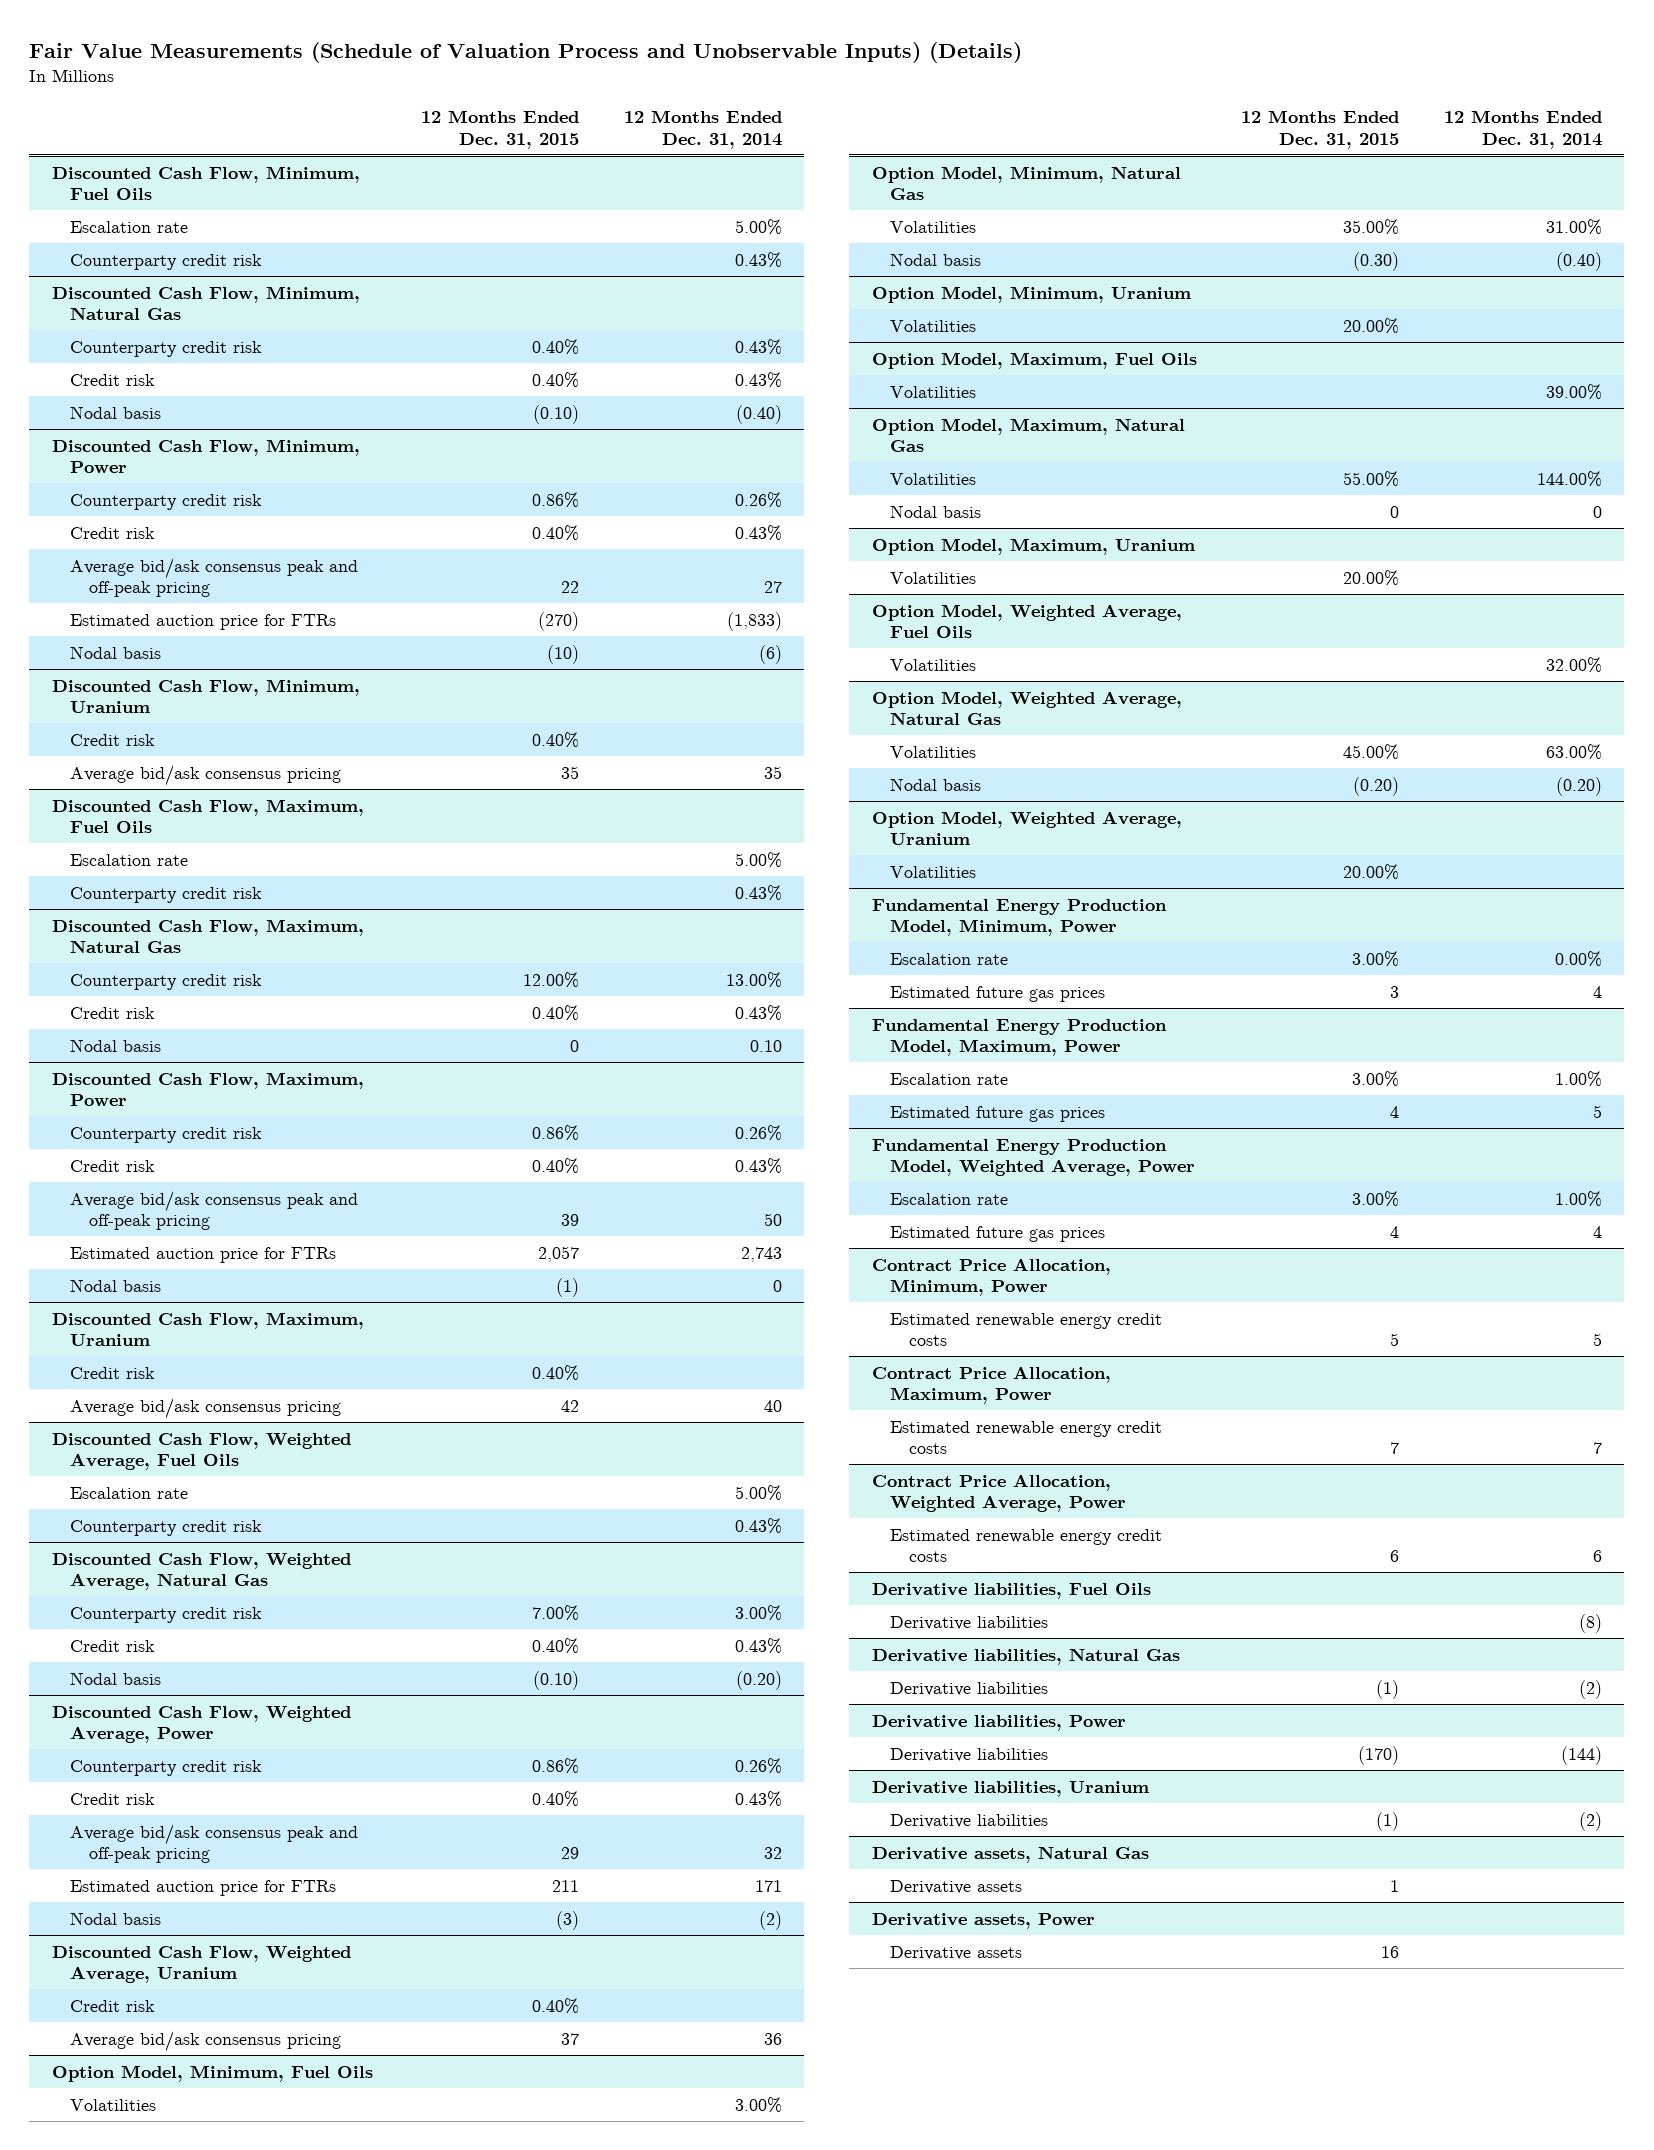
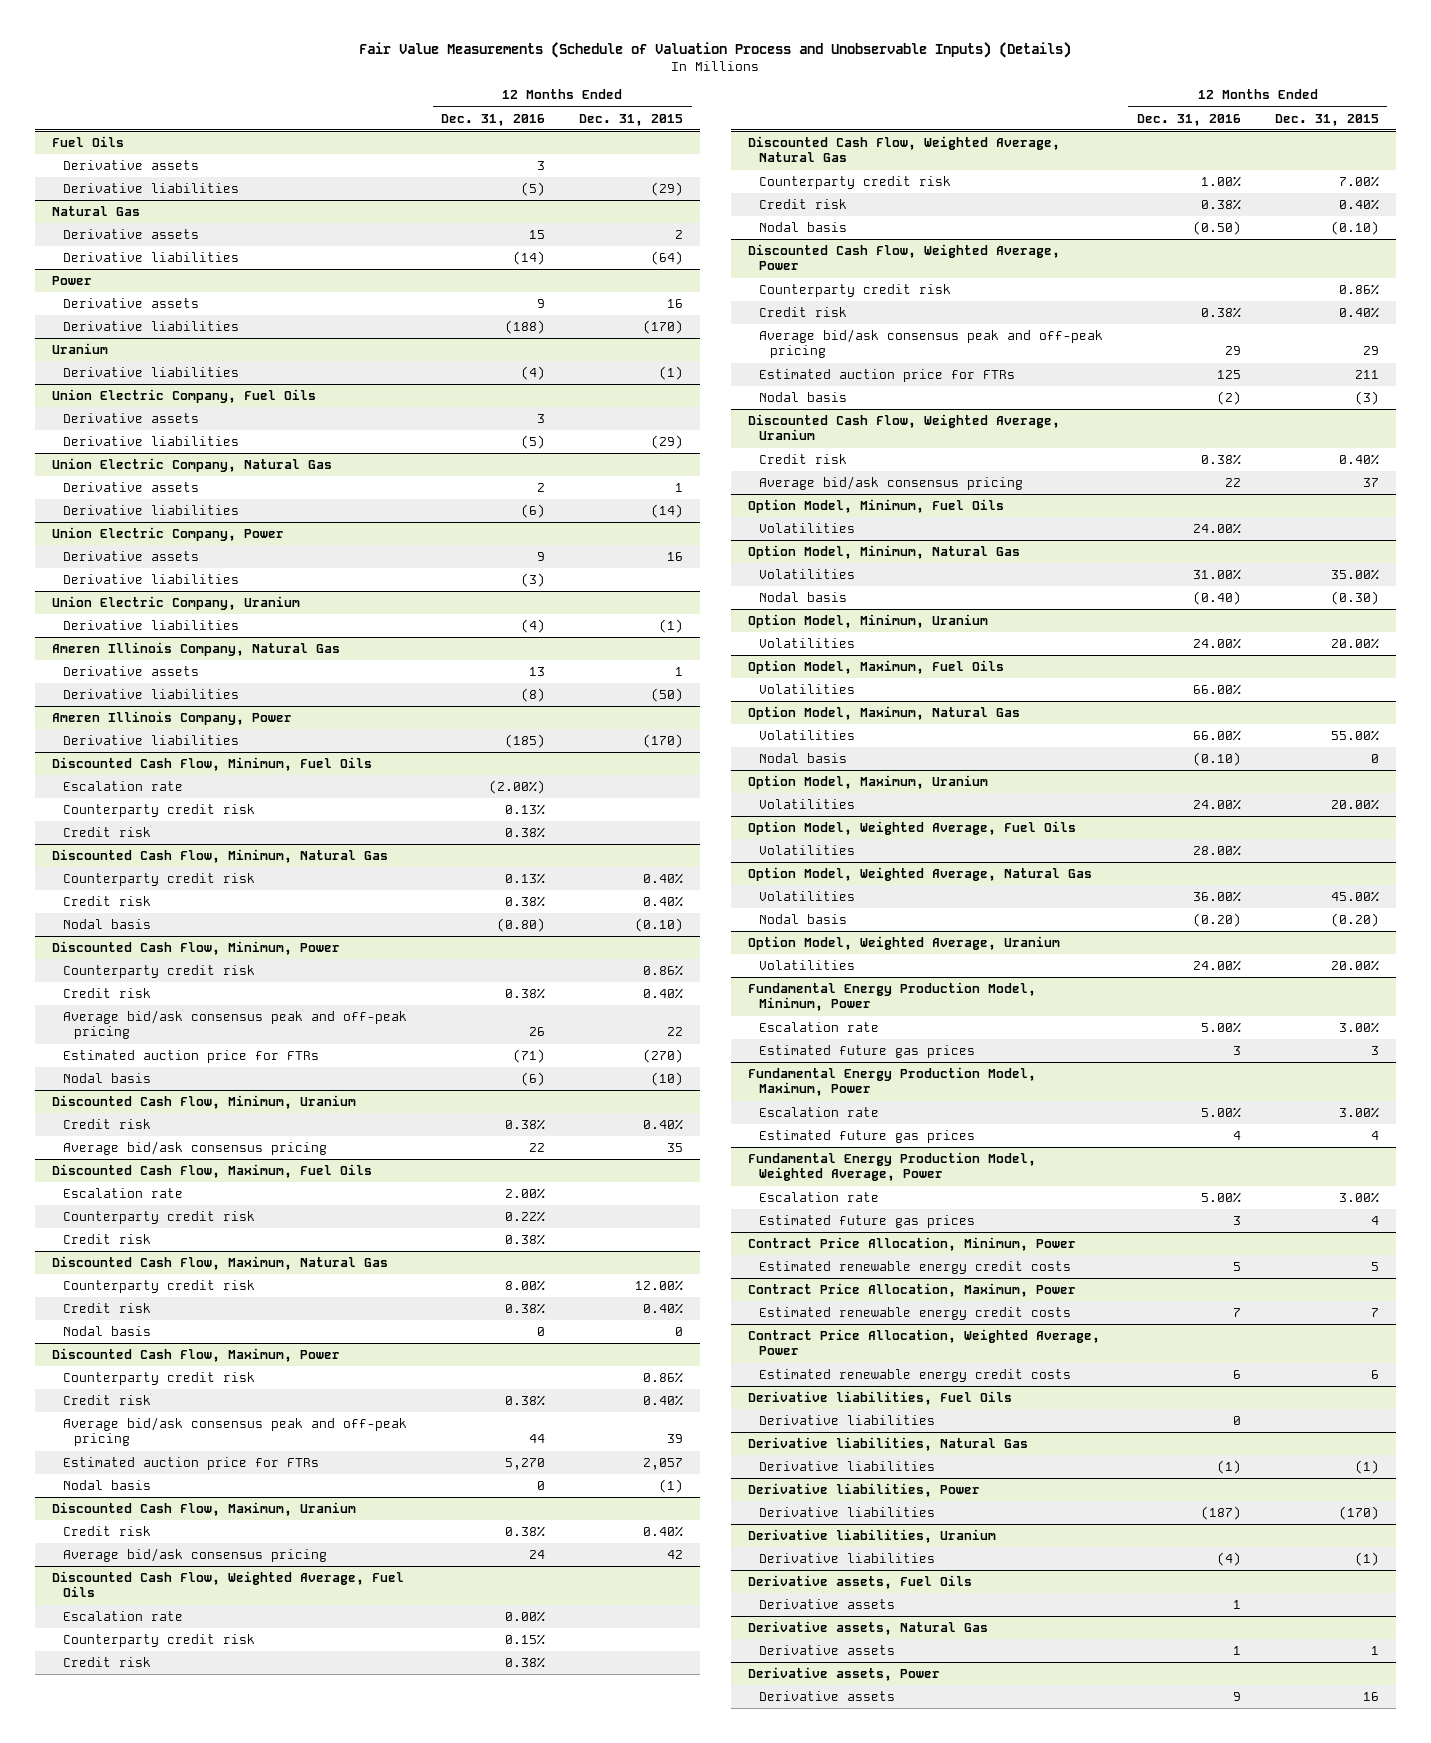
[623,109,782,149] 12 Months Ended Dec. 31, 2014 -> none
none -> [441,113,546,126] Dec. 31, 2016
none -> [52,135,125,147] Fuel Oils
none -> [63,159,200,170] Derivative assets
none -> [63,182,240,193] Derivative liabilities
none -> [52,205,141,216] Natural Gas
none -> [63,228,200,239] Derivative assets
none -> [63,251,240,262] Derivative liabilities
none -> [52,275,93,285] Power
none -> [63,297,200,308] Derivative assets
none -> [63,320,240,331] Derivative liabilities
none -> [52,342,109,354] Uranium
none -> [63,366,240,377] Derivative liabilities
none -> [52,388,317,403] Union Electric Company, Fuel Oils
none -> [63,412,200,423] Derivative assets
none -> [63,435,240,446] Derivative liabilities
none -> [52,457,333,472] Union Electric Company, Natural Gas
none -> [63,481,200,492] Derivative assets
none -> [63,504,240,515] Derivative liabilities
none -> [52,526,285,541] Union Electric Company, Power
none -> [63,550,200,561] Derivative assets
none -> [63,573,240,584] Derivative liabilities
none -> [52,595,301,610] Union Electric Company, Uranium
none -> [63,619,240,630] Derivative liabilities
none -> [52,641,341,656] Ameren Illinois Company, Natural Gas
none -> [63,665,200,676] Derivative assets
none -> [63,688,240,699] Derivative liabilities
none -> [52,710,293,725] Ameren Illinois Company, Power
none -> [63,734,240,745] Derivative liabilities
none -> [63,826,152,837] Credit risk
none -> [63,1233,152,1244] Credit risk
none -> [63,1656,152,1667] Credit risk
none -> [747,1574,972,1589] Derivative assets, Fuel Oils
none -> [758,1598,895,1609] Derivative assets

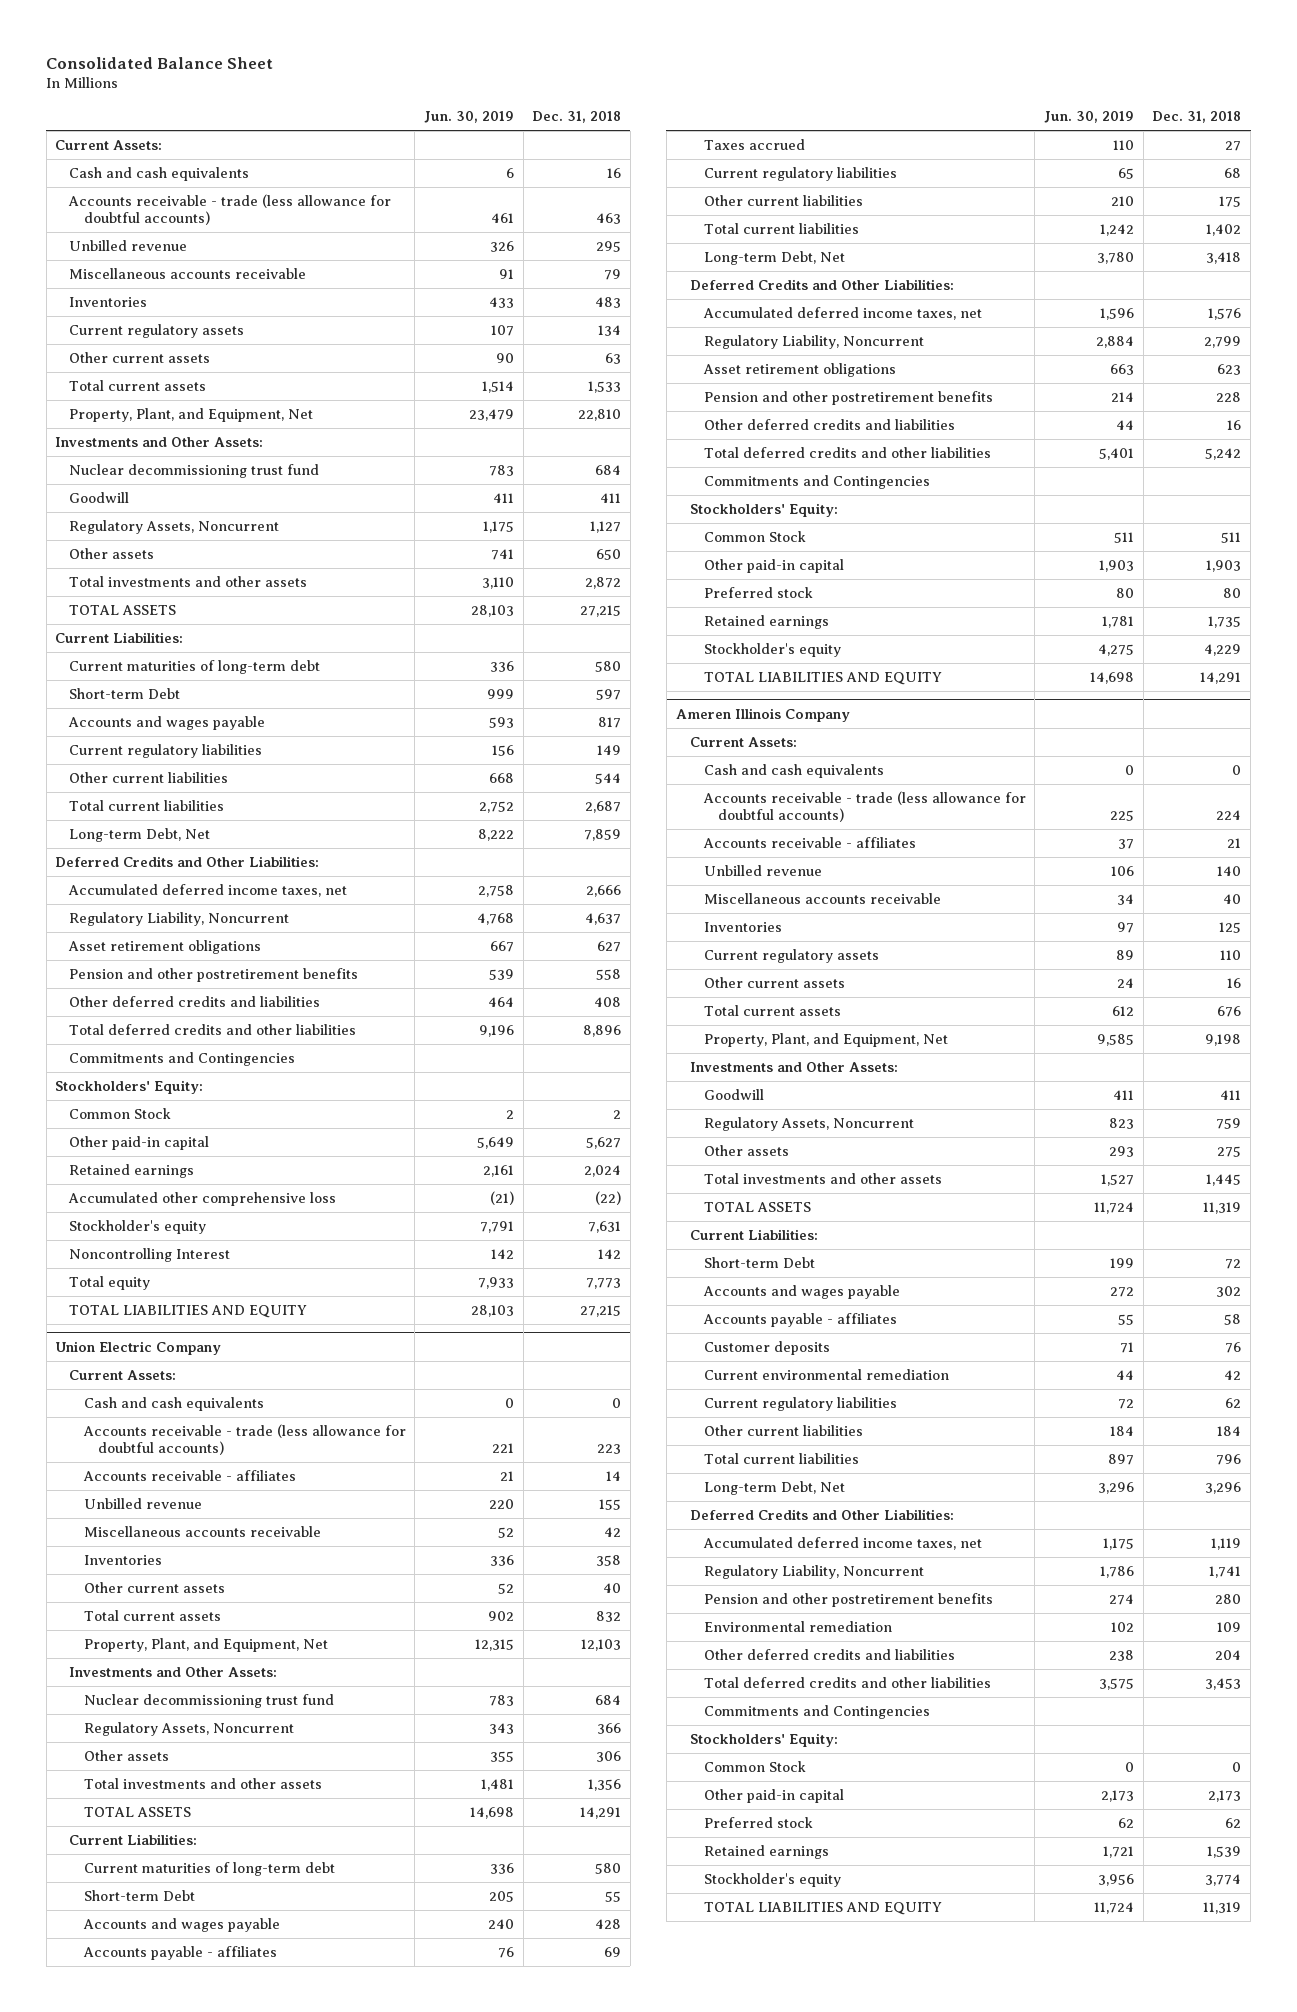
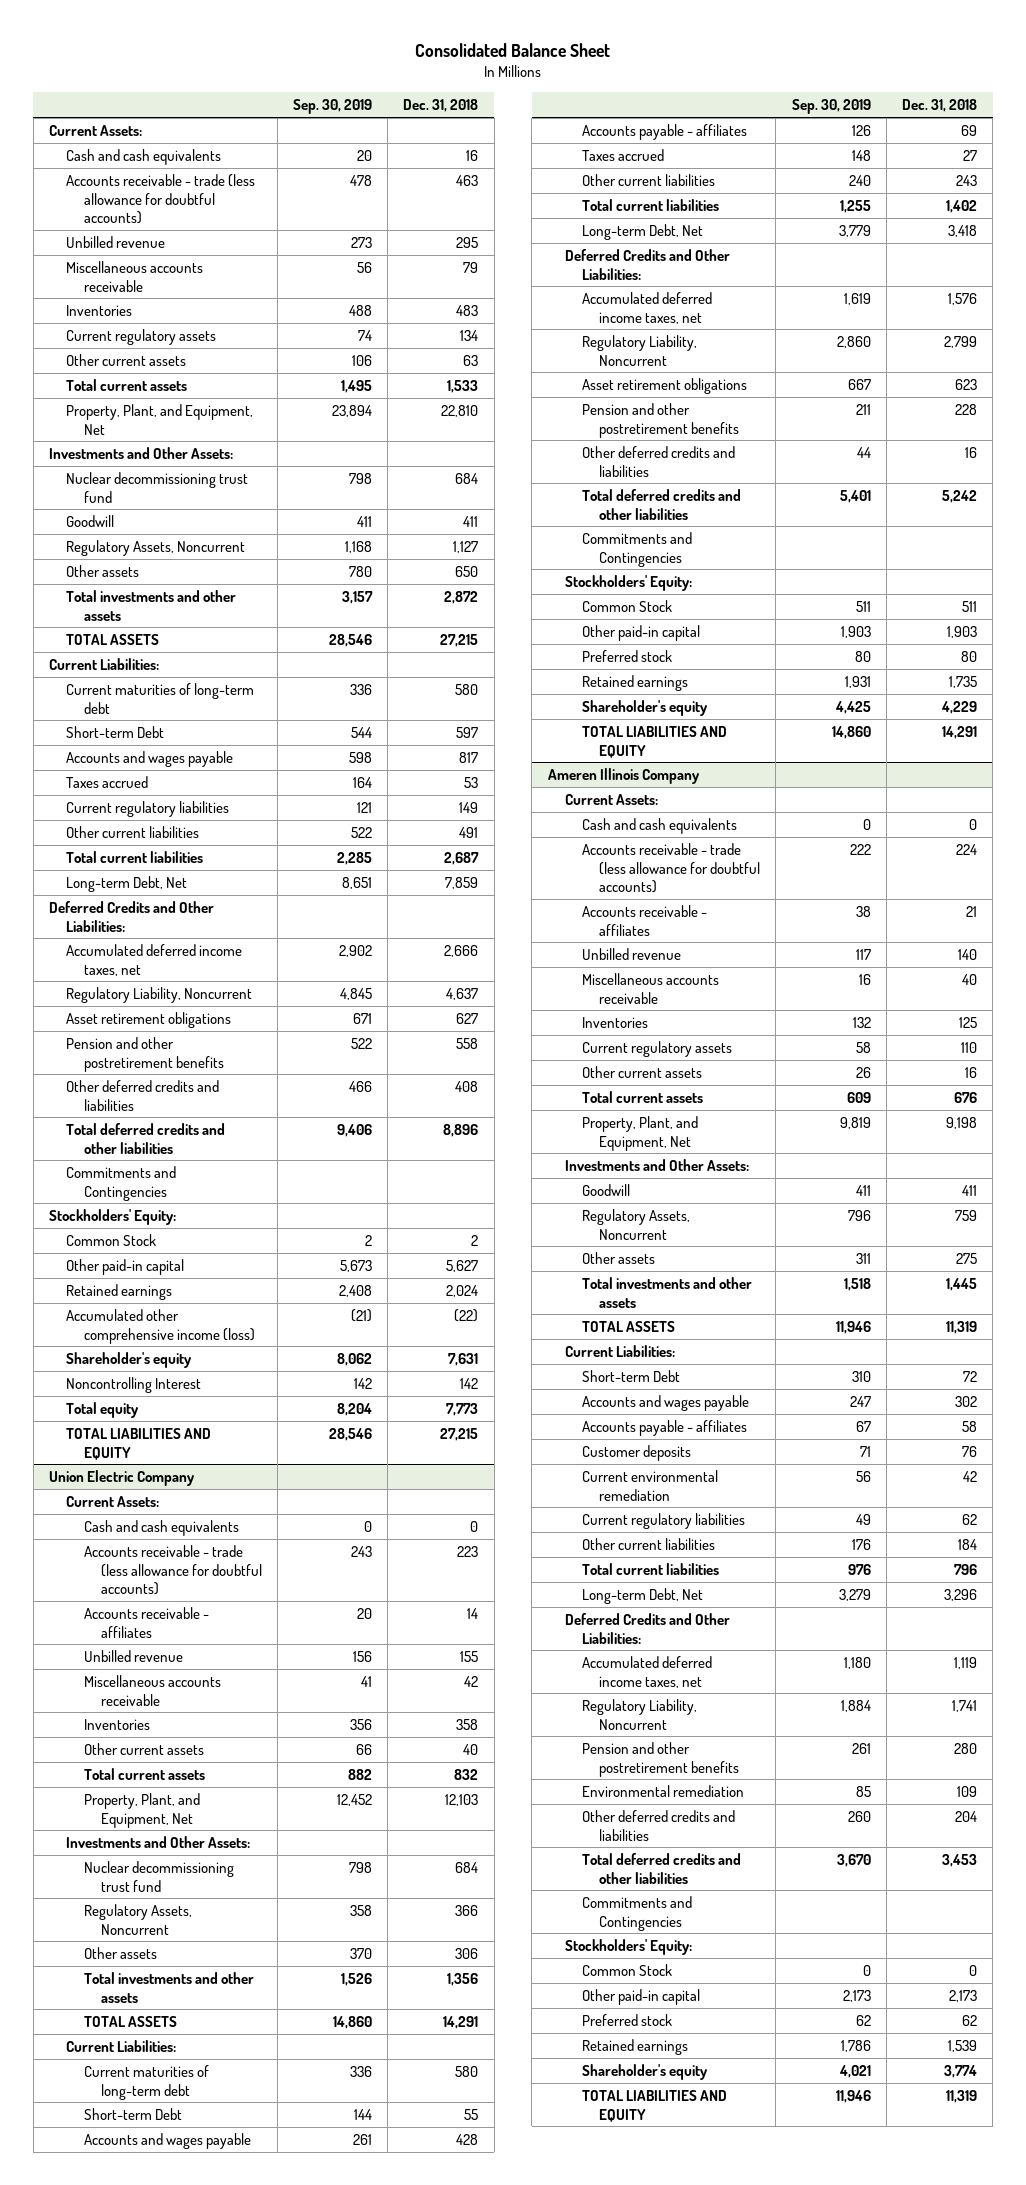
[423,111,514,124] Jun. 30, 2019 -> none
none -> [293,99,373,115] Sep. 30, 2019
none -> [66,775,149,788] Taxes accrued
[595,772,622,784] 544 -> [459,826,479,838] 491
[68,1191,337,1206] Accumulated other comprehensive loss -> [66,1308,255,1344] Accumulated other comprehensive income (loss)
[69,1219,207,1234] Stockholder's equity -> [66,1351,193,1368] Shareholder's equity
[703,166,897,181] Current regulatory liabilities -> none
[1219,195,1242,207] 175 -> [955,174,977,186] 243
[703,642,841,657] Stockholder's equity -> [582,699,709,716] Shareholder's equity
[703,1872,841,1887] Stockholder's equity -> [582,2063,709,2080] Shareholder's equity

